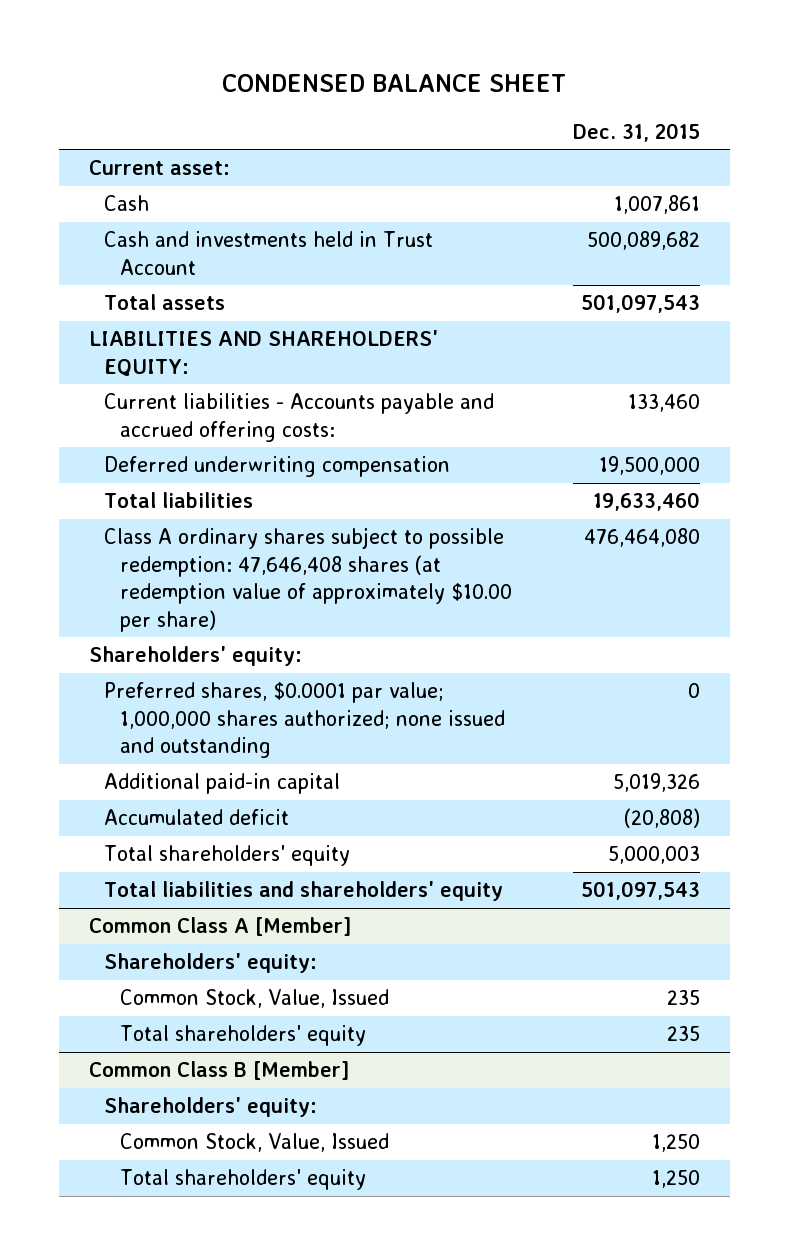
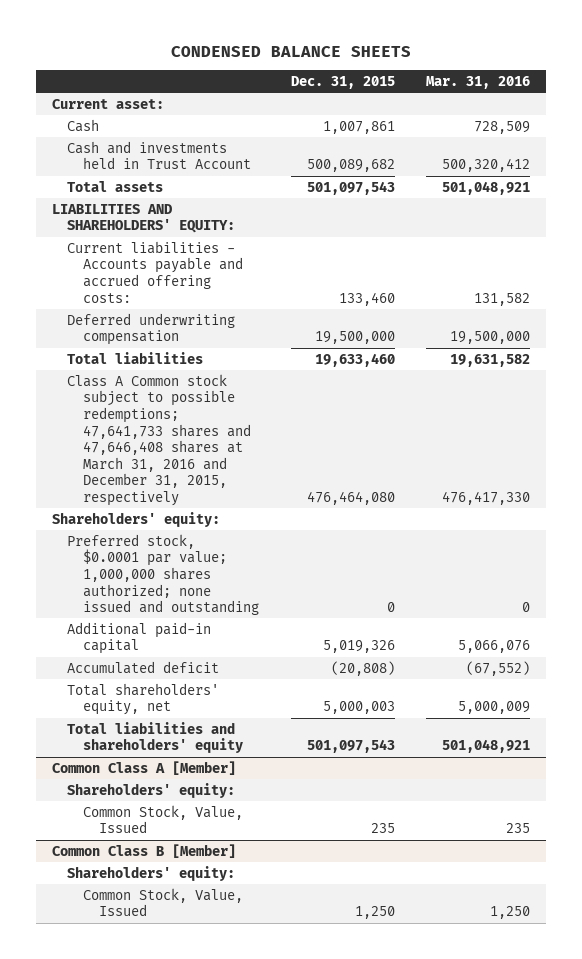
[222,74,567,93] CONDENSED BALANCE SHEET -> [170,45,411,57] CONDENSED BALANCE SHEETS
none -> [426,76,531,90] Mar. 31, 2016
[104,527,512,632] Class A ordinary shares subject to possible redemption: 47,646,408 shares (at redemption value of approximately $10.00 per share) -> [67,373,251,506] Class A Common stock subject to possible redemptions; 47,641,733 shares and 47,646,408 shares at March 31, 2016 and December 31, 2015, respectively
[104,682,505,759] Preferred shares, $0.0001 par value; 1,000,000 shares authorized; none issued and outstanding -> [67,533,259,616] Preferred stock, $0.0001 par value; 1,000,000 shares authorized; none issued and outstanding
[104,845,351,867] Total shareholders' equity -> [67,682,220,716] Total shareholders' equity, net
[119,1025,366,1047] Total shareholders' equity -> none
[119,1169,366,1191] Total shareholders' equity -> none

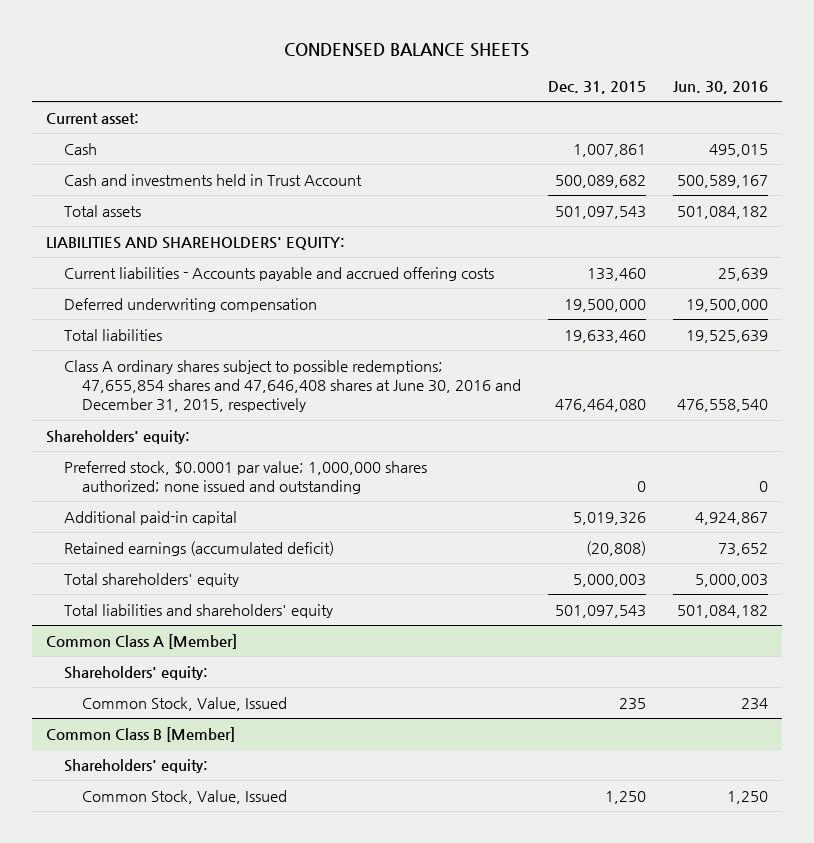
[426,76,531,90] Mar. 31, 2016 -> none
none -> [673,80,769,94] Jun. 30, 2016
[67,240,243,303] Current liabilities - Accounts payable and accrued offering costs: -> [63,266,494,281] Current liabilities - Accounts payable and accrued offering costs
[67,373,251,506] Class A Common stock subject to possible redemptions; 47,641,733 shares and 47,646,408 shares at March 31, 2016 and December 31, 2015, respectively -> [63,359,522,413] Class A ordinary shares subject to possible redemptions; 47,655,854 shares and 47,646,408 shares at June 30, 2016 and December 31, 2015, respectively
[67,660,220,674] Accumulated deficit -> [63,540,334,556] Retained earnings (accumulated deficit)
[67,682,220,716] Total shareholders' equity, net -> [63,572,239,587] Total shareholders' equity

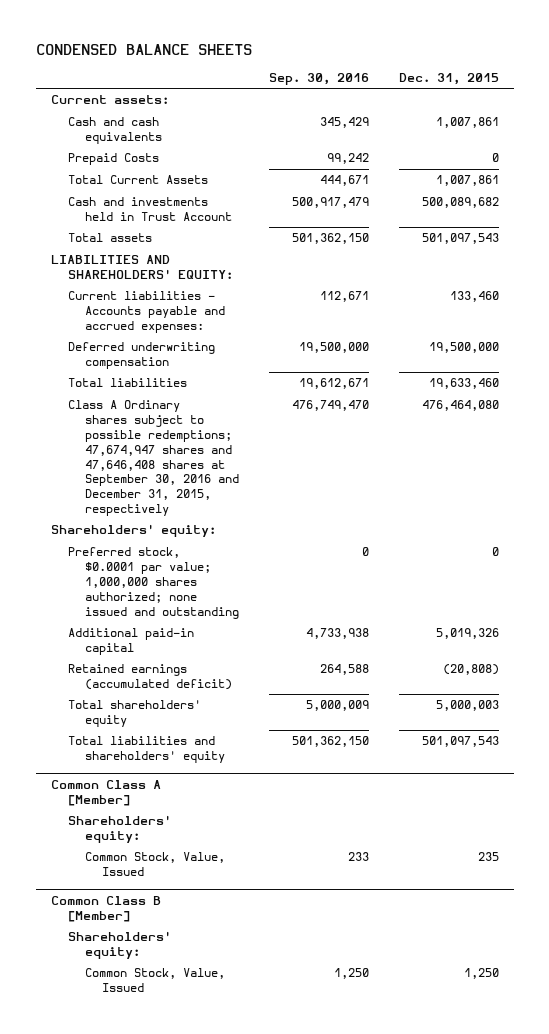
[673,80,769,94] Jun. 30, 2016 -> none
none -> [268,73,369,86] Sep. 30, 2016
[45,112,139,124] Current asset: -> [50,95,169,105] Current assets:
[63,142,97,155] Cash -> [67,117,162,145] Cash and cash equivalents
none -> [67,153,159,166] Prepaid Costs
none -> [67,175,208,185] Total Current Assets
[63,266,494,281] Current liabilities - Accounts payable and accrued offering costs -> [67,291,225,334] Current liabilities - Accounts payable and accrued expenses:
[63,359,522,413] Class A ordinary shares subject to possible redemptions; 47,655,854 shares and 47,646,408 shares at June 30, 2016 and December 31, 2015, respectively -> [67,400,239,517] Class A Ordinary shares subject to possible redemptions; 47,674,947 shares and 47,646,408 shares at September 30, 2016 and December 31, 2015, respectively

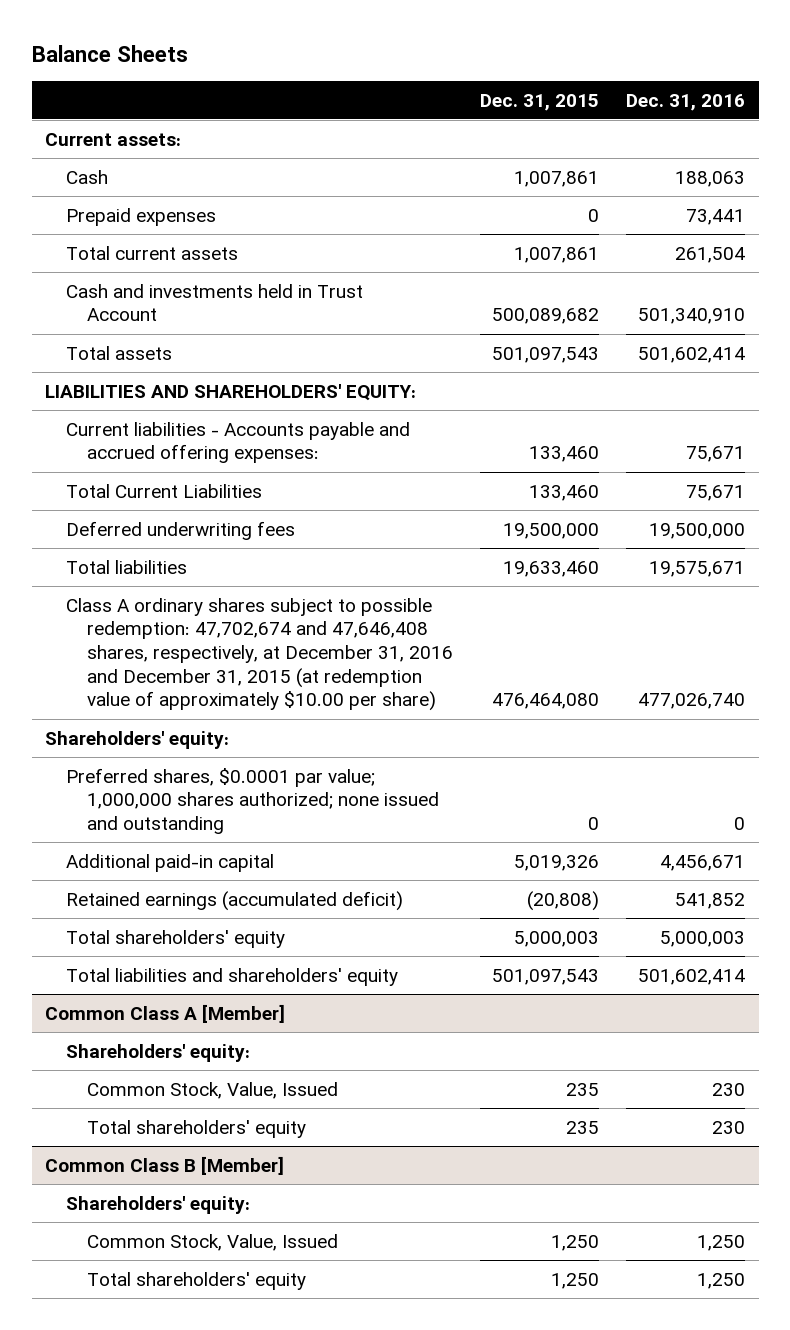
[35,43,252,55] CONDENSED BALANCE SHEETS -> [31,44,188,62] Balance Sheets
[268,73,369,86] Sep. 30, 2016 -> none
none -> [626,93,746,111] Dec. 31, 2016
[67,117,162,145] Cash and cash equivalents -> [66,169,109,184] Cash
[67,153,159,166] Prepaid Costs -> [66,207,217,226] Prepaid expenses
[67,175,208,185] Total Current Assets -> [66,245,239,260] Total current assets
[67,291,225,334] Current liabilities - Accounts payable and accrued expenses: -> [66,421,411,464] Current liabilities - Accounts payable and accrued offering expenses:
none -> [66,483,263,498] Total Current Liabilities
[67,342,215,370] Deferred underwriting compensation -> [66,520,296,540] Deferred underwriting fees
[67,400,239,517] Class A Ordinary shares subject to possible redemptions; 47,674,947 shares and 47,646,408 shares at September 30, 2016 and December 31, 2015, respectively -> [66,597,454,712] Class A ordinary shares subject to possible redemption: 47,702,674 and 47,646,408 shares, respectively, at December 31, 2016 and December 31, 2015 (at redemption value of approximately $10.00 per share)
[67,547,239,619] Preferred stock, $0.0001 par value; 1,000,000 shares authorized; none issued and outstanding -> [66,767,440,835] Preferred shares, $0.0001 par value; 1,000,000 shares authorized; none issued and outstanding
none -> [87,1119,307,1138] Total shareholders' equity
none -> [87,1271,307,1290] Total shareholders' equity

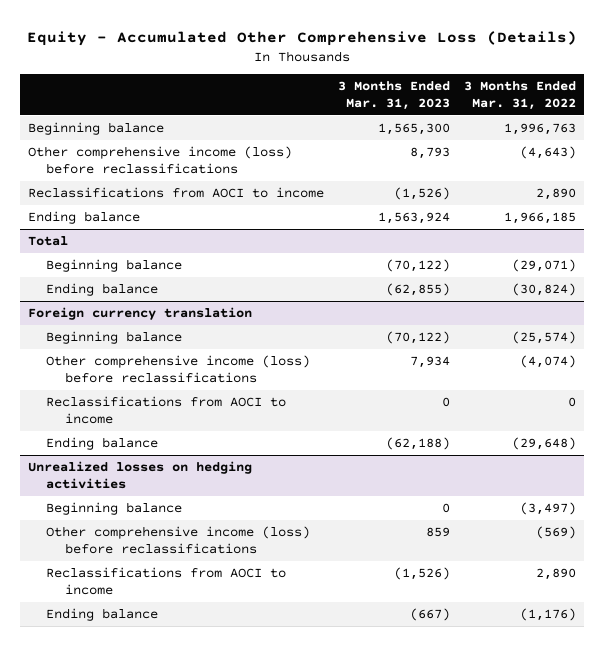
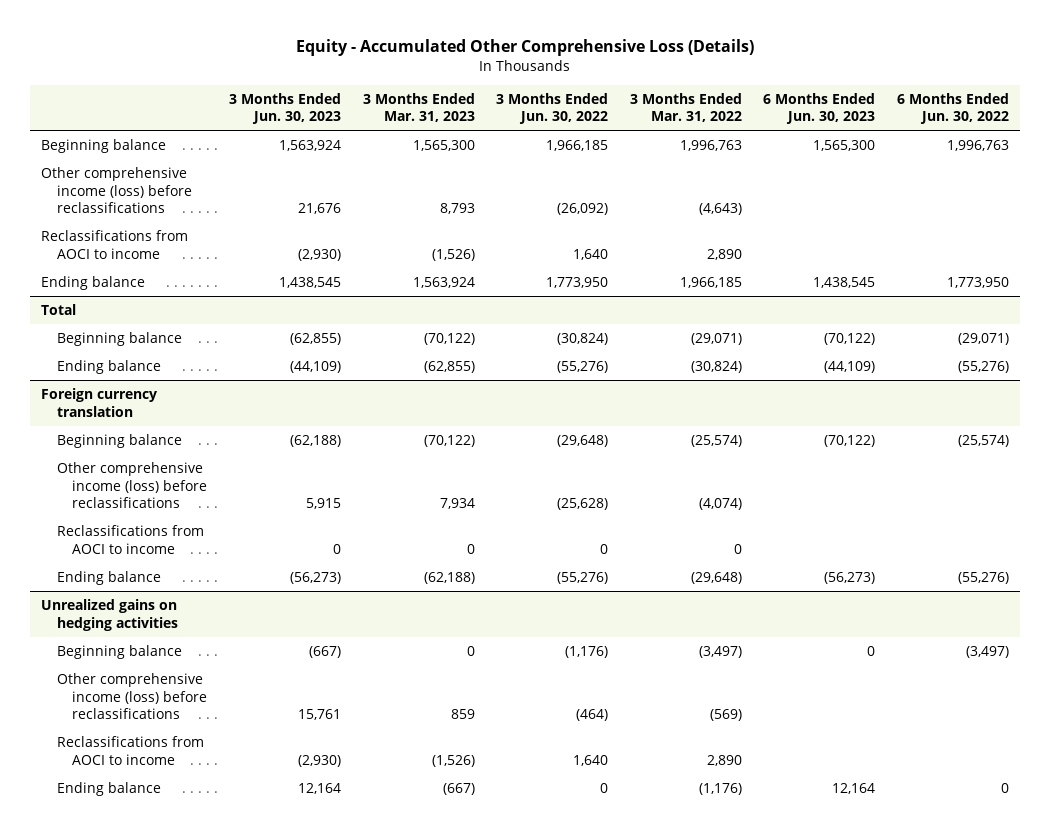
none -> [229,92,342,125] 3 Months Ended Jun. 30, 2023
none -> [496,92,609,125] 3 Months Ended Jun. 30, 2022
none -> [763,92,876,125] 6 Months Ended Jun. 30, 2023
none -> [896,92,1009,125] 6 Months Ended Jun. 30, 2022
[27,461,252,489] Unrealized losses on hedging activities -> [40,599,178,631] Unrealized gains on hedging activities

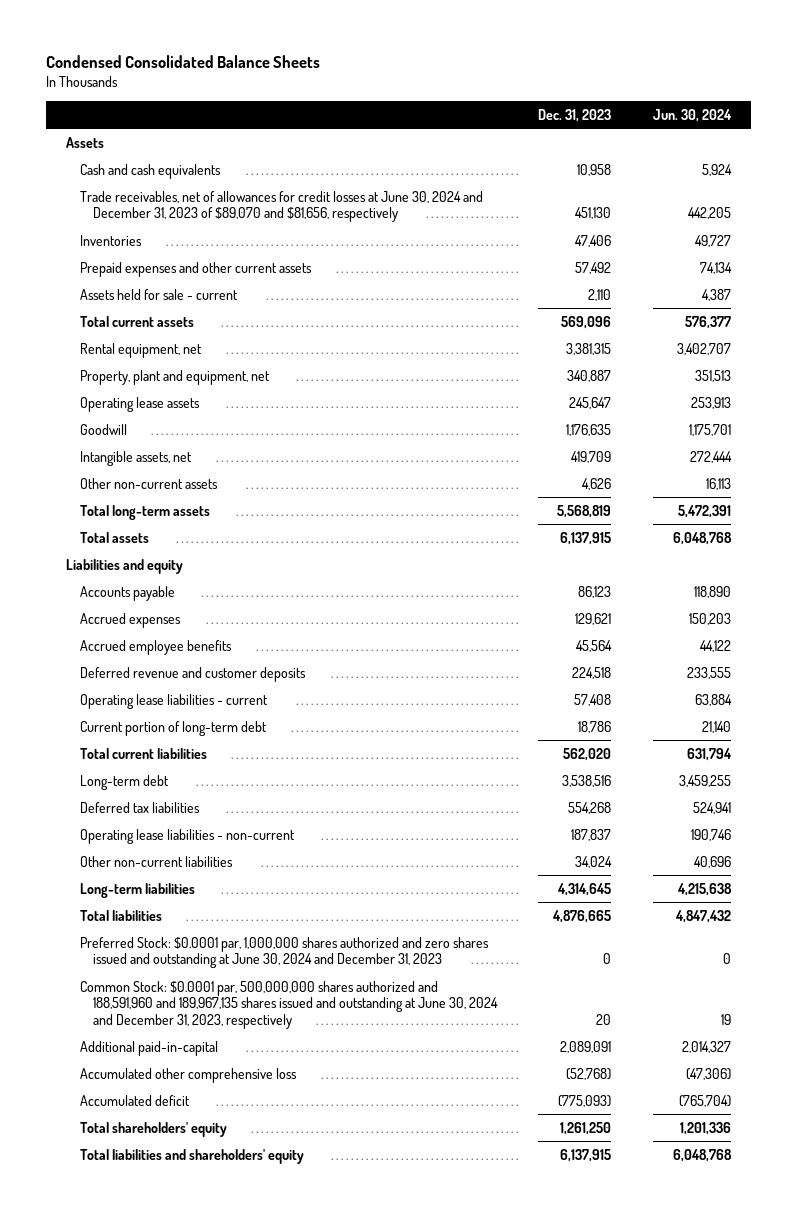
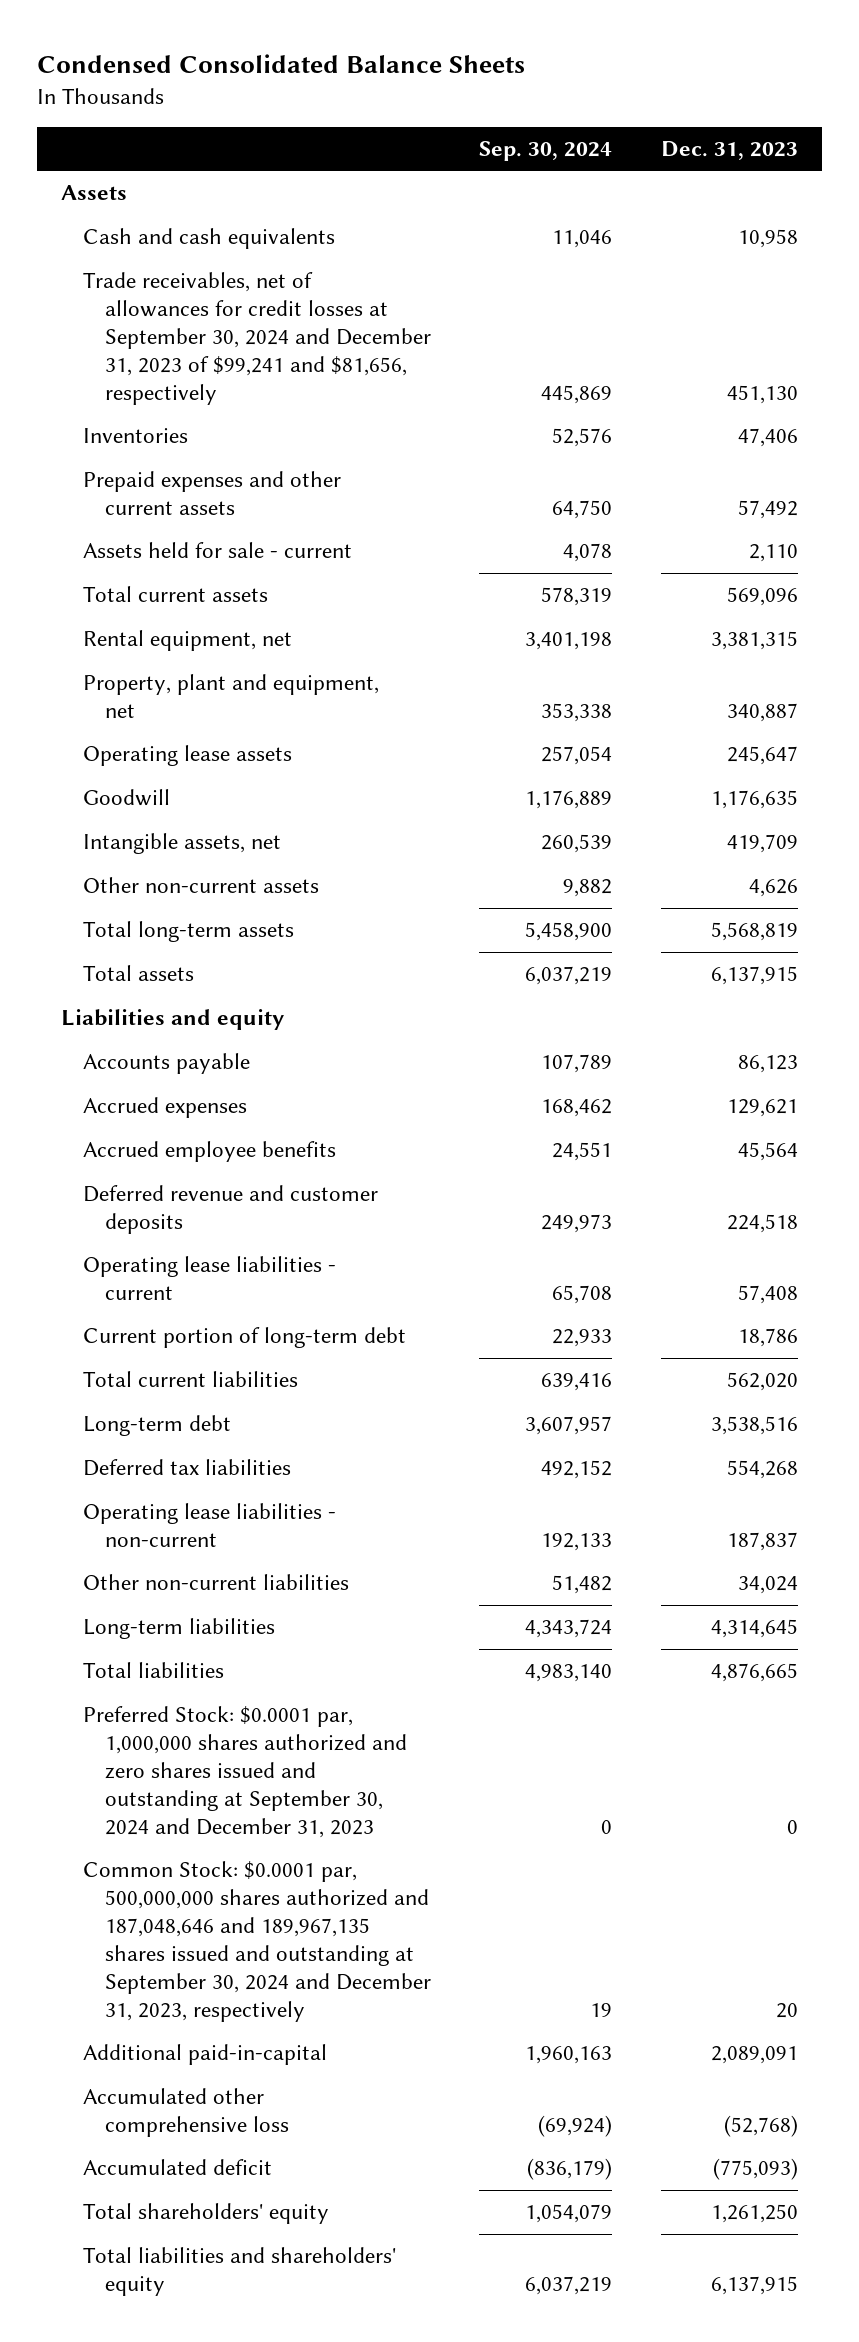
[652,108,732,122] Jun. 30, 2024 -> none
none -> [479,140,613,161] Sep. 30, 2024
[79,190,483,223] Trade receivables, net of allowances for credit losses at June 30, 2024 and December 31, 2023 of $89,070 and $81,656, respectively -> [83,272,431,405] Trade receivables, net of allowances for credit losses at September 30, 2024 and December 31, 2023 of $99,241 and $81,656, respectively
[79,936,489,969] Preferred Stock: $0.0001 par, 1,000,000 shares authorized and zero shares issued and outstanding at June 30, 2024 and December 31, 2023 -> [83,1706,407,1838] Preferred Stock: $0.0001 par, 1,000,000 shares authorized and zero shares issued and outstanding at September 30, 2024 and December 31, 2023
[79,980,499,1030] Common Stock: $0.0001 par, 500,000,000 shares authorized and 188,591,960 and 189,967,135 shares issued and outstanding at June 30, 2024 and December 31, 2023, respectively -> [83,1861,431,2022] Common Stock: $0.0001 par, 500,000,000 shares authorized and 187,048,646 and 189,967,135 shares issued and outstanding at September 30, 2024 and December 31, 2023, respectively

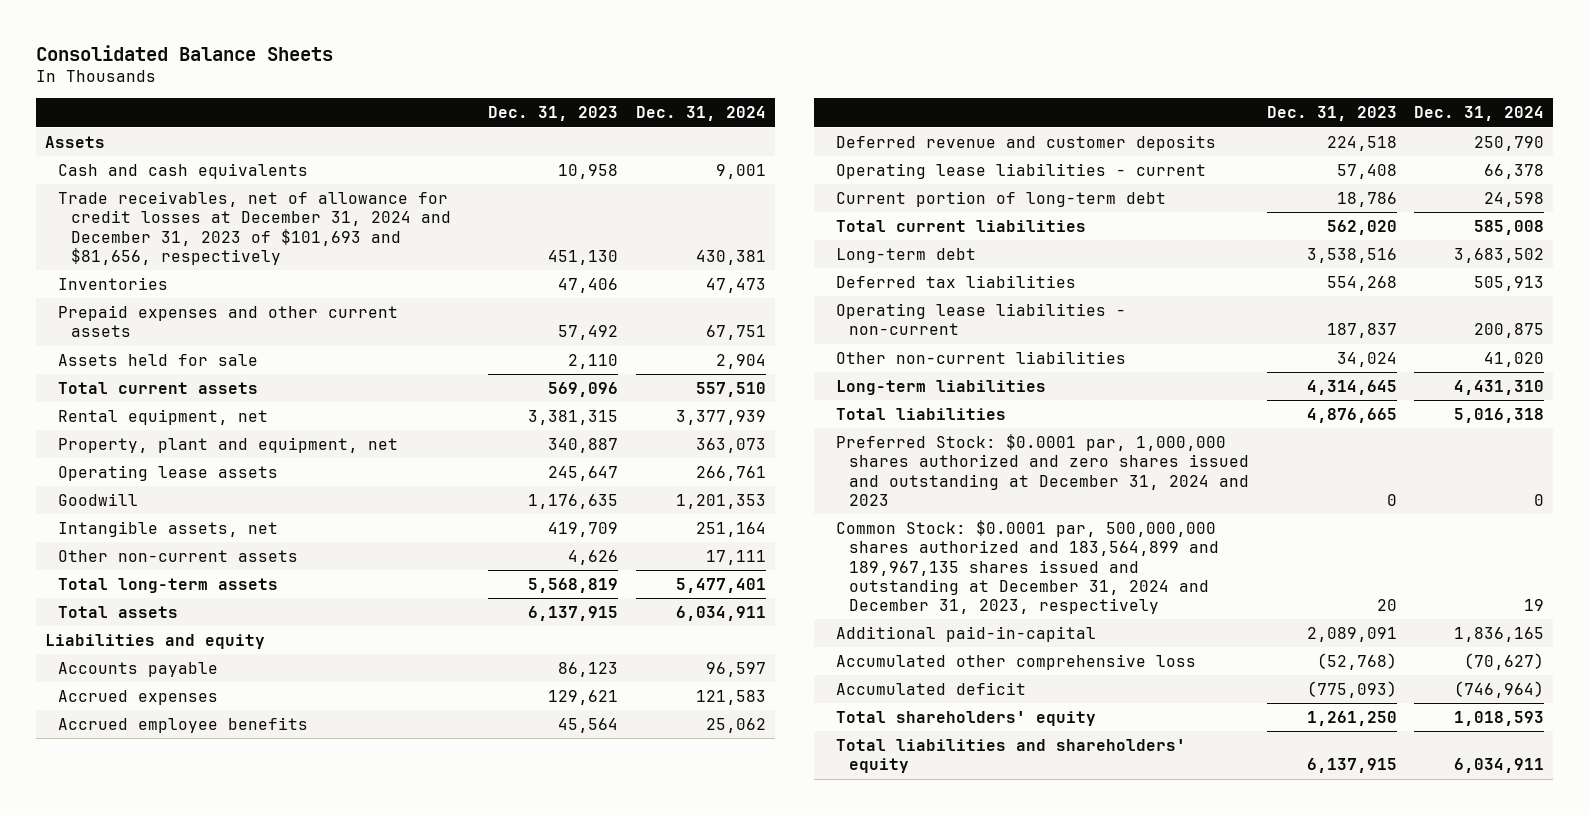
[37,53,526,73] Condensed Consolidated Balance Sheets -> [36,44,334,61] Consolidated Balance Sheets
[479,140,613,161] Sep. 30, 2024 -> none
none -> [635,106,766,122] Dec. 31, 2024
[83,272,431,405] Trade receivables, net of allowances for credit losses at September 30, 2024 and December 31, 2023 of $99,241 and $81,656, respectively -> [57,190,451,265] Trade receivables, net of allowance for credit losses at December 31, 2024 and December 31, 2023 of $101,693 and $81,656, respectively
[83,542,353,559] Assets held for sale - current -> [57,353,258,366] Assets held for sale
[83,1706,407,1838] Preferred Stock: $0.0001 par, 1,000,000 shares authorized and zero shares issued and outstanding at September 30, 2024 and December 31, 2023 -> [836,433,1250,506] Preferred Stock: $0.0001 par, 1,000,000 shares authorized and zero shares issued and outstanding at December 31, 2024 and 2023
[83,1861,431,2022] Common Stock: $0.0001 par, 500,000,000 shares authorized and 187,048,646 and 189,967,135 shares issued and outstanding at September 30, 2024 and December 31, 2023, respectively -> [836,519,1220,615] Common Stock: $0.0001 par, 500,000,000 shares authorized and 183,564,899 and 189,967,135 shares issued and outstanding at December 31, 2024 and December 31, 2023, respectively

